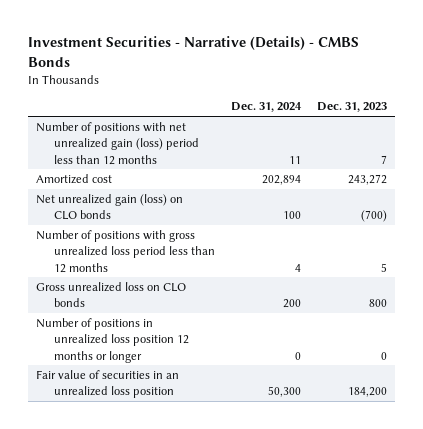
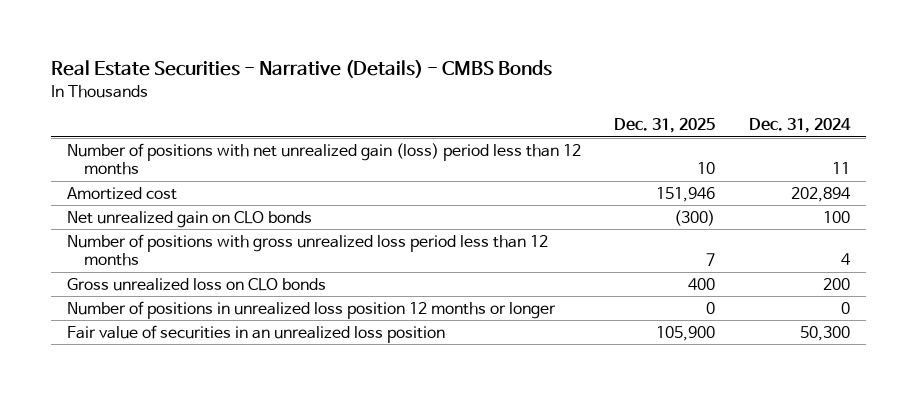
[27,36,359,67] Investment Securities - Narrative (Details) - CMBS Bonds -> [50,60,552,79] Real Estate Securities - Narrative (Details) - CMBS Bonds
[317,102,388,113] Dec. 31, 2023 -> none
none -> [614,118,716,134] Dec. 31, 2025
[35,194,183,221] Net unrealized gain (loss) on CLO bonds -> [67,210,313,228] Net unrealized gain on CLO bonds

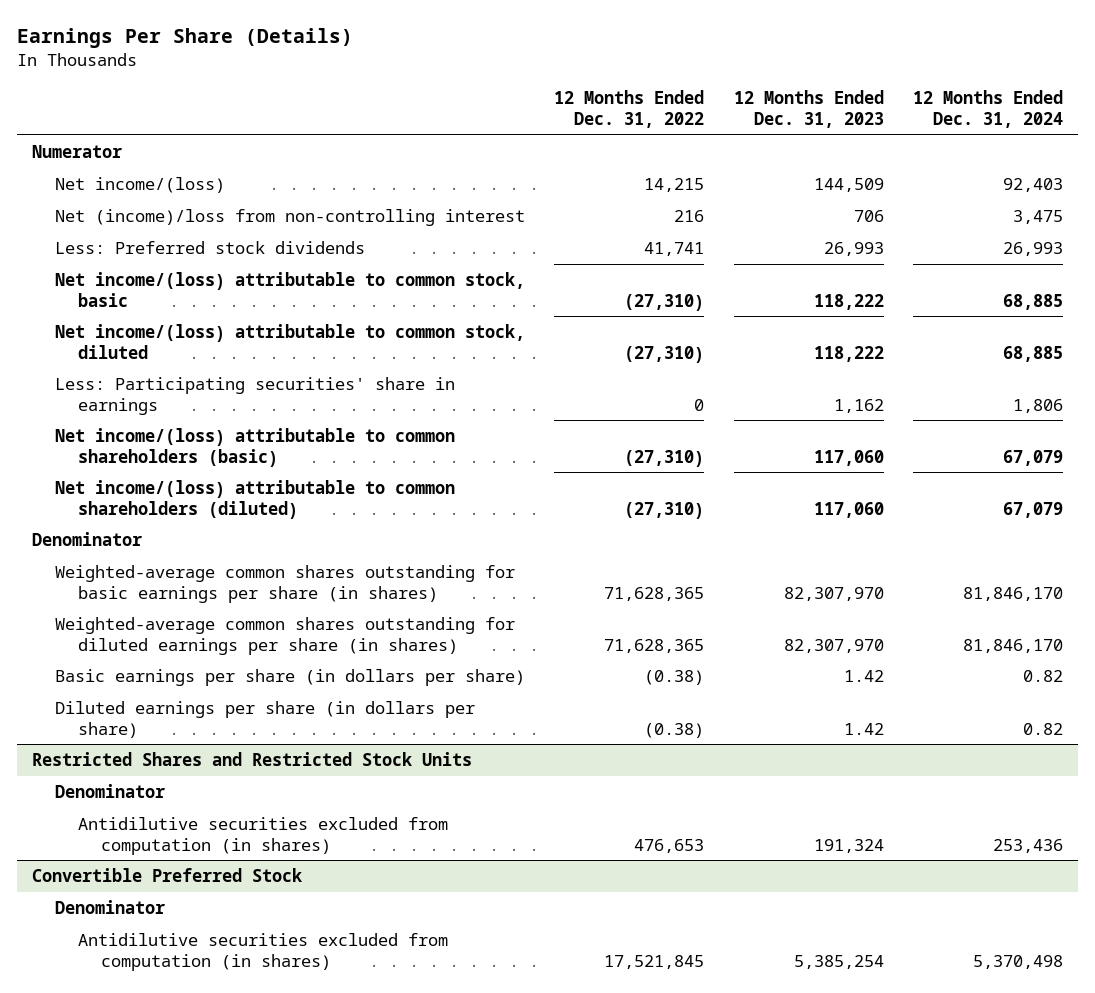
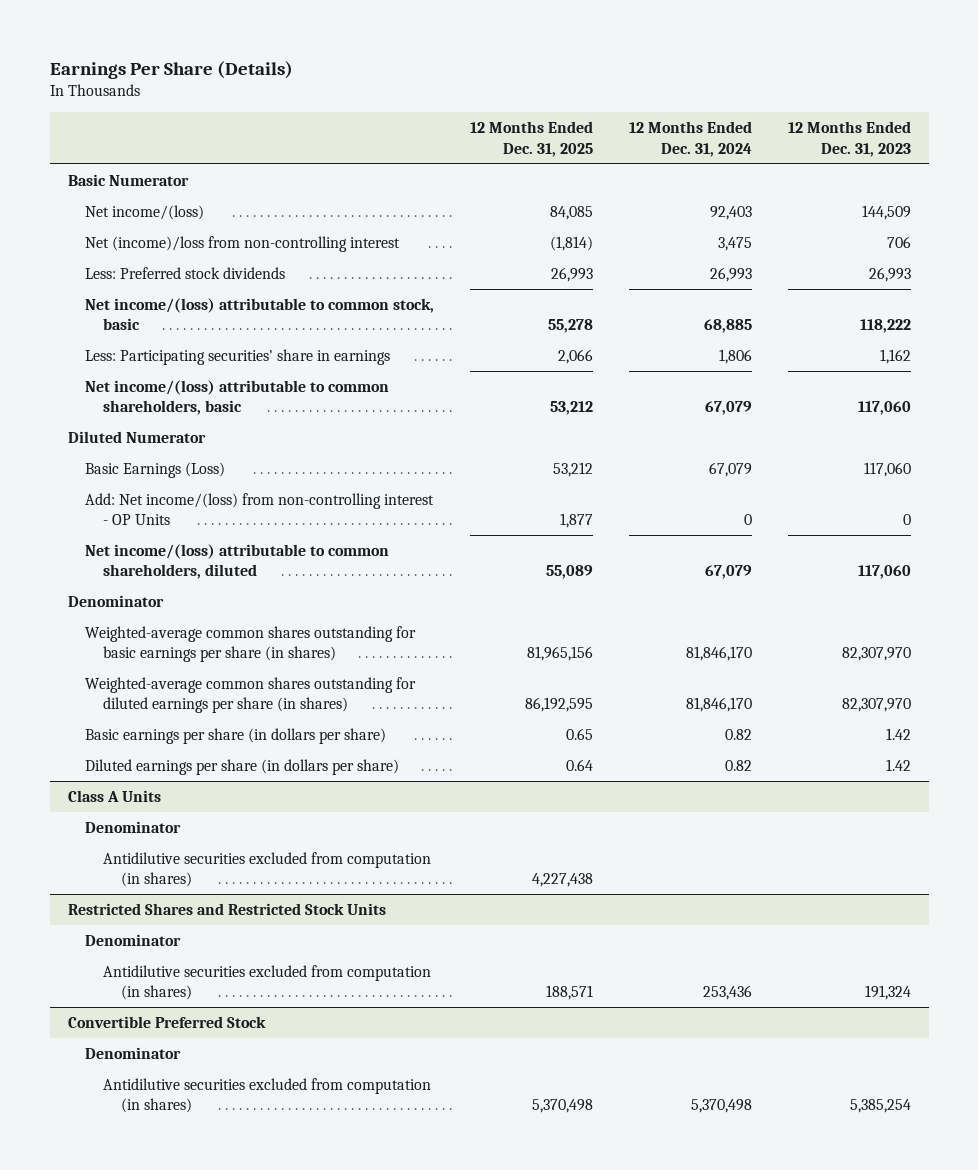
[554,90,705,129] 12 Months Ended Dec. 31, 2022 -> none
none -> [470,121,594,157] 12 Months Ended Dec. 31, 2025
[31,144,122,158] Numerator -> [67,174,189,187] Basic Numerator
[54,323,525,359] Net income/(loss) attributable to common stock, diluted -> none
[54,427,455,467] Net income/(loss) attributable to common shareholders (basic) -> [85,380,390,416] Net income/(loss) attributable to common shareholders, basic
none -> [67,431,206,444] Diluted Numerator
none -> [85,462,226,479] Basic Earnings (Loss)
none -> [85,493,435,526] Add: Net income/(loss) from non-controlling interest - OP Units
[54,479,455,519] Net income/(loss) attributable to common shareholders (diluted) -> [85,544,390,580] Net income/(loss) attributable to common shareholders, diluted
none -> [67,790,161,803] Class A Units
none -> [85,821,182,834] Denominator
none -> [103,852,432,888] Antidilutive securities excluded from computation (in shares)

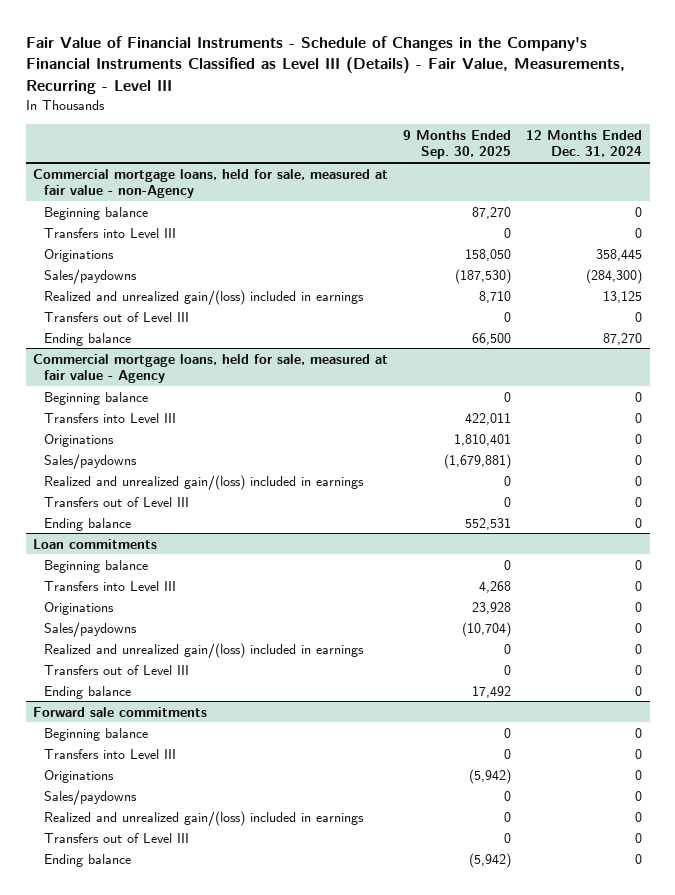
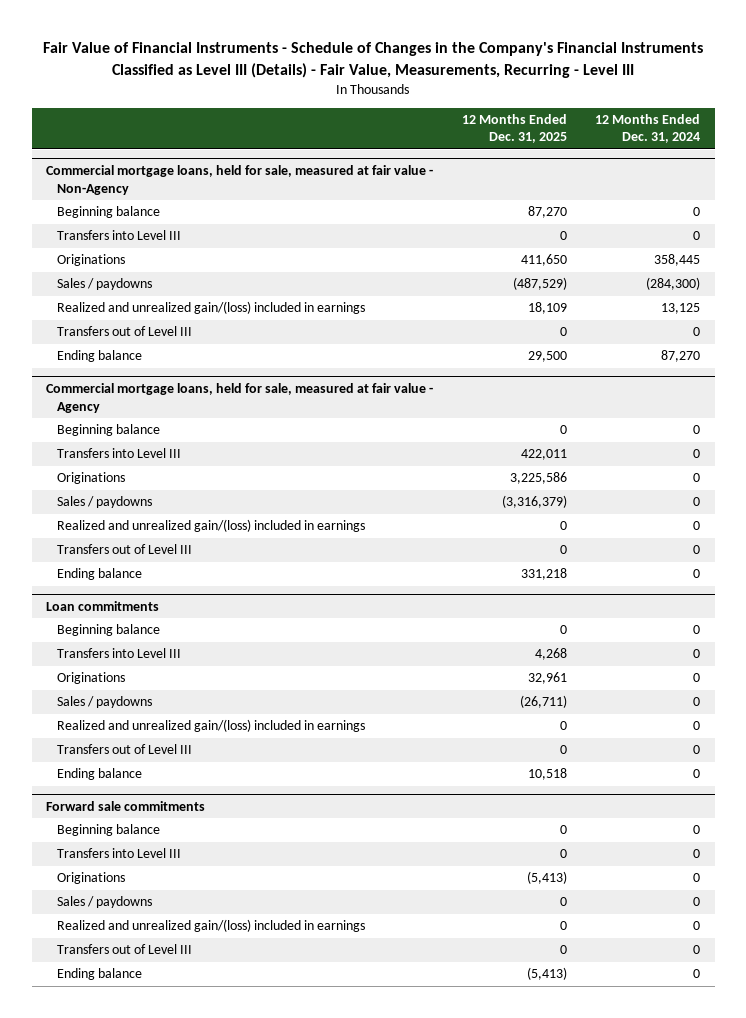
[403,129,512,160] 9 Months Ended Sep. 30, 2025 -> none
none -> [461,113,567,144] 12 Months Ended Dec. 31, 2025
[33,168,389,199] Commercial mortgage loans, held for sale, measured at fair value - non-Agency -> [46,165,434,195] Commercial mortgage loans, held for sale, measured at fair value - Non-Agency
[43,268,137,284] Sales/paydowns -> [57,278,153,291] Sales / paydowns
[43,453,137,469] Sales/paydowns -> [57,496,153,509] Sales / paydowns
[43,621,137,637] Sales/paydowns -> [57,696,153,709] Sales / paydowns
[43,789,137,805] Sales/paydowns -> [57,896,153,909] Sales / paydowns

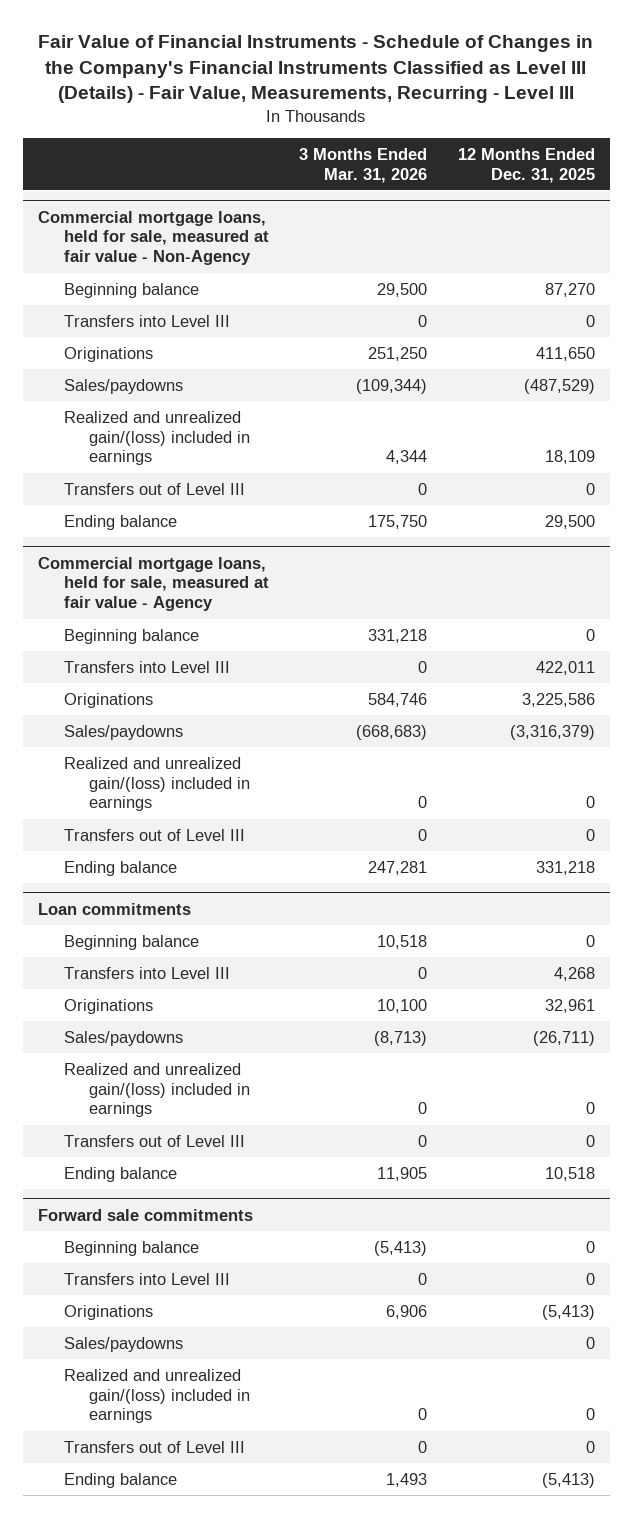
[595,113,701,144] 12 Months Ended Dec. 31, 2024 -> none
none -> [299,147,428,183] 3 Months Ended Mar. 31, 2026
[57,278,153,291] Sales / paydowns -> [63,378,183,394] Sales/paydowns
[57,496,153,509] Sales / paydowns -> [63,724,183,740] Sales/paydowns
[57,696,153,709] Sales / paydowns -> [63,1030,183,1046] Sales/paydowns
[57,896,153,909] Sales / paydowns -> [63,1336,183,1352] Sales/paydowns

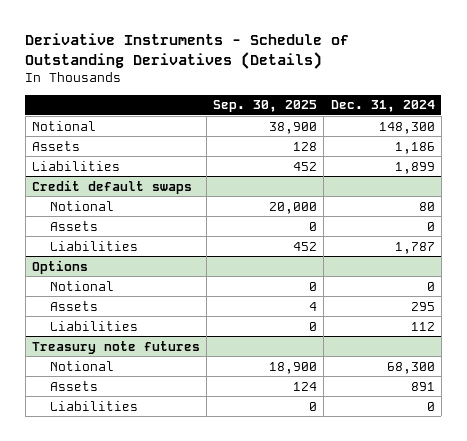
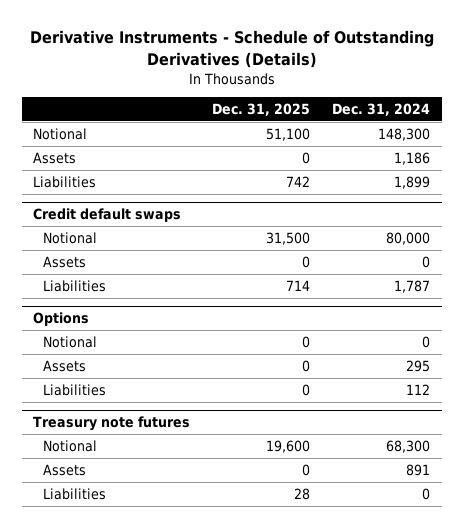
[213,100,318,113] Sep. 30, 2025 -> none
none -> [212,103,311,117] Dec. 31, 2025
[418,201,435,211] 80 -> [386,231,431,245] 80,000

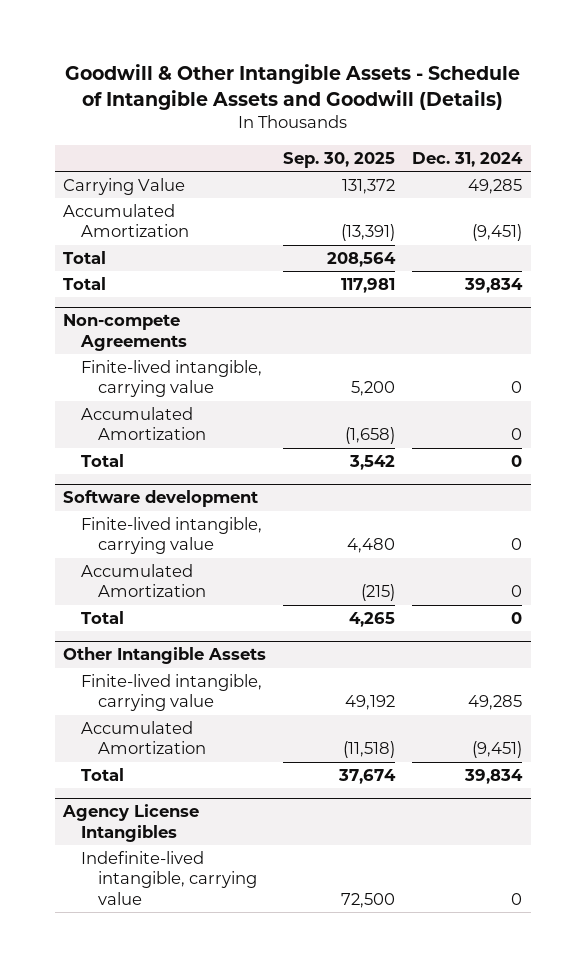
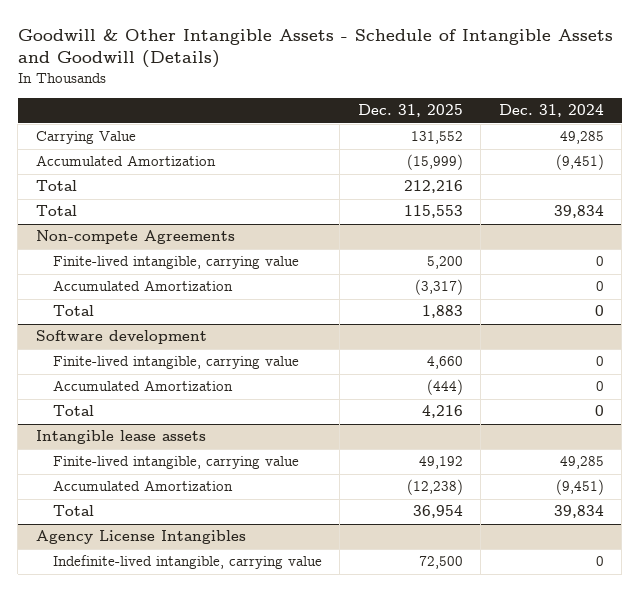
[283,151,396,168] Sep. 30, 2025 -> none
none -> [357,104,463,118] Dec. 31, 2025
[63,647,267,665] Other Intangible Assets -> [35,430,206,445] Intangible lease assets

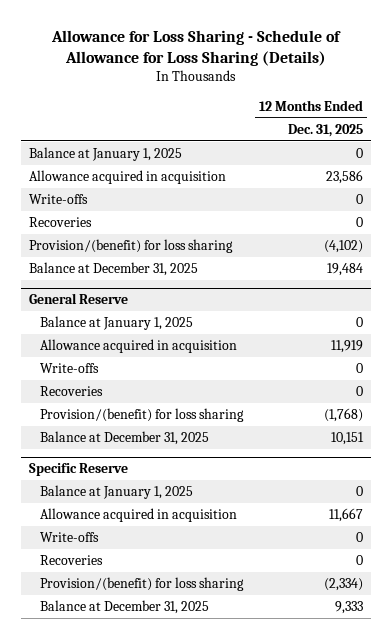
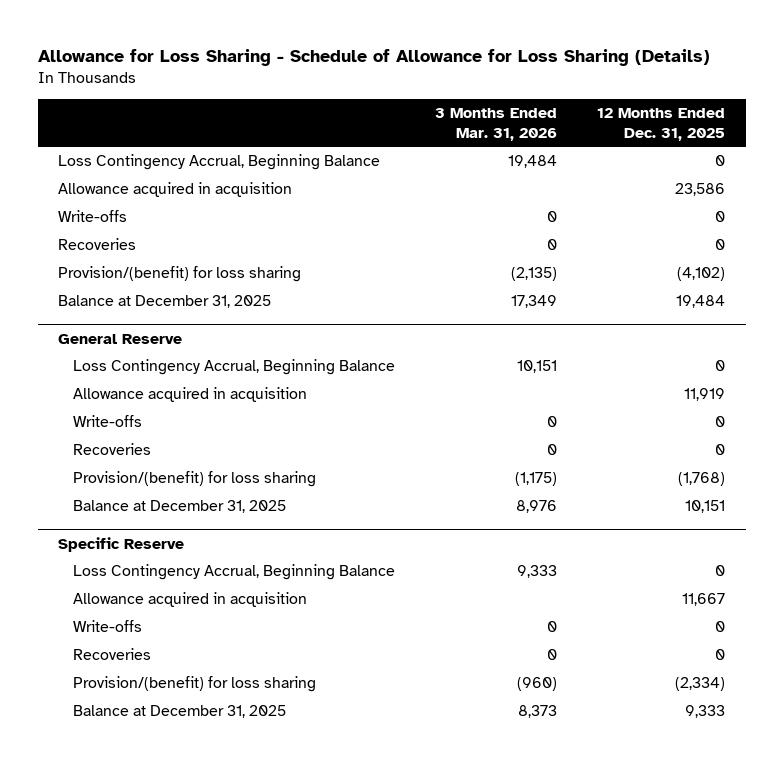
none -> [435,108,558,141] 3 Months Ended Mar. 31, 2026
[28,147,182,162] Balance at January 1, 2025 -> [58,154,381,171] Loss Contingency Accrual, Beginning Balance
[40,316,194,331] Balance at January 1, 2025 -> [72,359,395,376] Loss Contingency Accrual, Beginning Balance
[40,485,194,500] Balance at January 1, 2025 -> [72,564,395,581] Loss Contingency Accrual, Beginning Balance

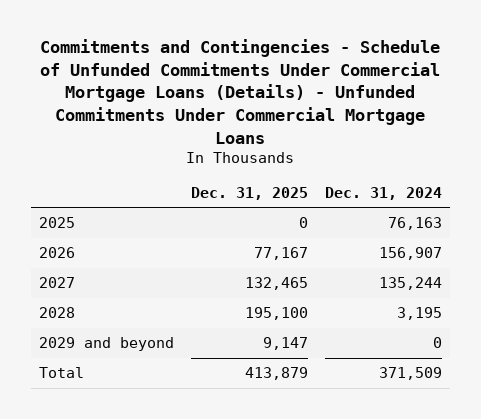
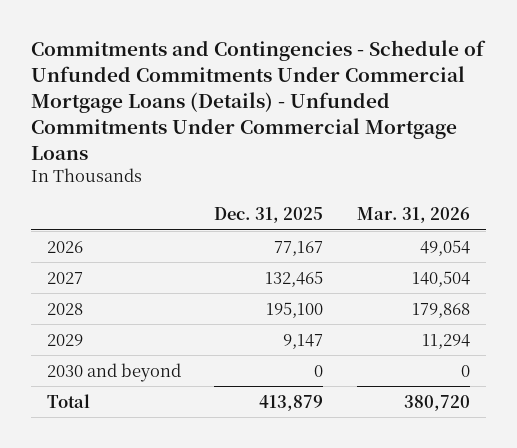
[324,186,442,200] Dec. 31, 2024 -> none
none -> [356,207,470,224] Mar. 31, 2026
[39,217,76,229] 2025 -> none
[39,337,175,352] 2029 and beyond -> [47,333,84,346] 2029
none -> [47,362,182,382] 2030 and beyond

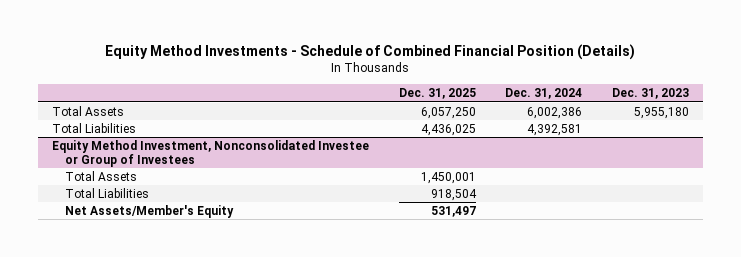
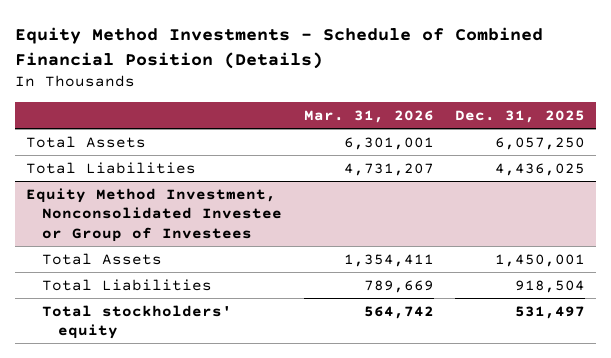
[505,88,583,100] Dec. 31, 2024 -> none
[611,88,689,100] Dec. 31, 2023 -> none
none -> [303,110,434,124] Mar. 31, 2026
[64,204,234,218] Net Assets/Member's Equity -> [42,304,233,340] Total stockholders' equity

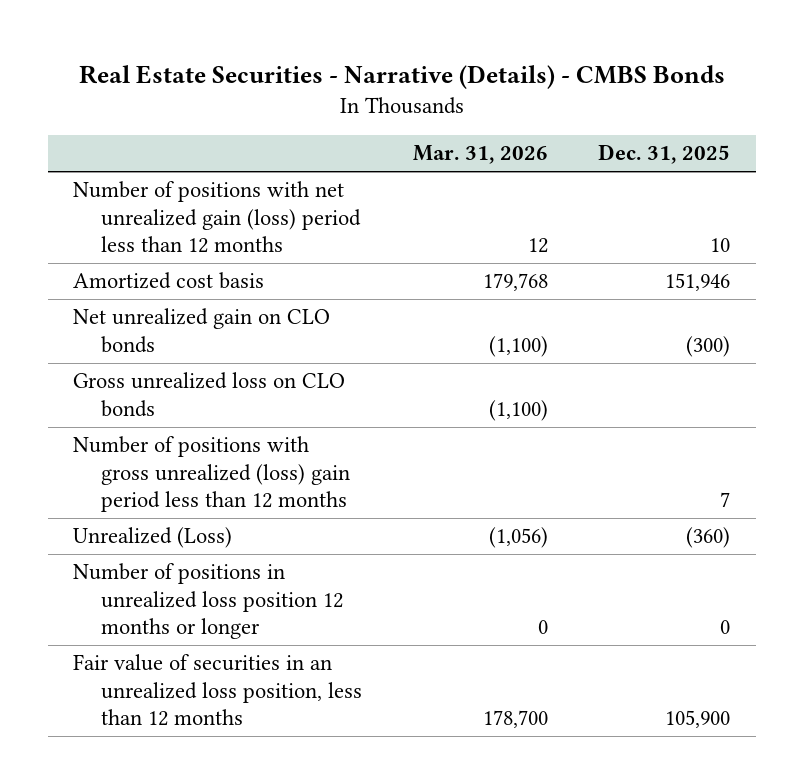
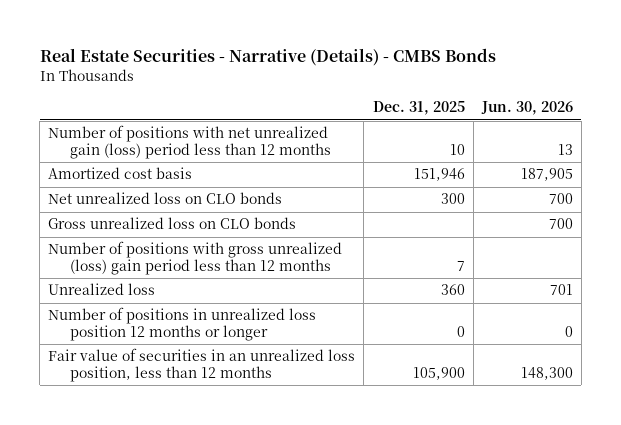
[412,145,548,165] Mar. 31, 2026 -> none
none -> [480,101,573,116] Jun. 30, 2026
[73,308,331,353] Net unrealized gain on CLO bonds -> [48,192,283,205] Net unrealized loss on CLO bonds
[686,335,731,357] (300) -> [440,193,465,205] 300
[73,527,233,549] Unrealized (Loss) -> [48,283,156,296] Unrealized loss
[686,527,731,549] (360) -> [440,284,465,296] 360

